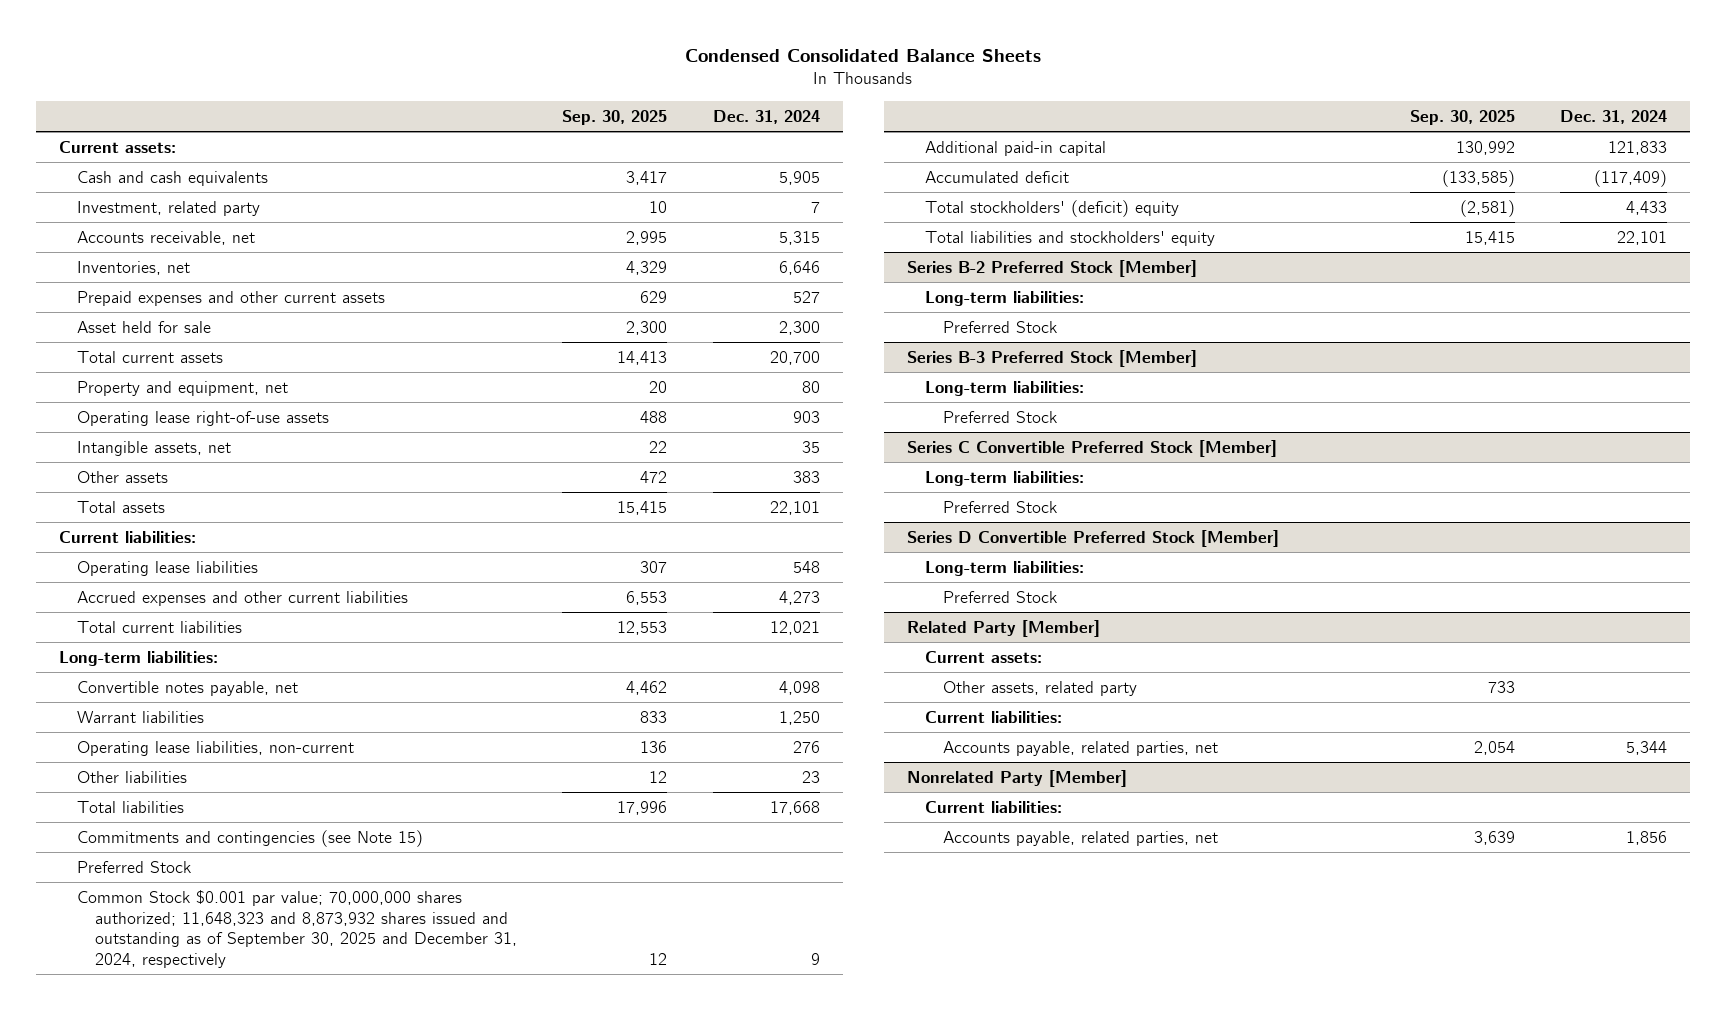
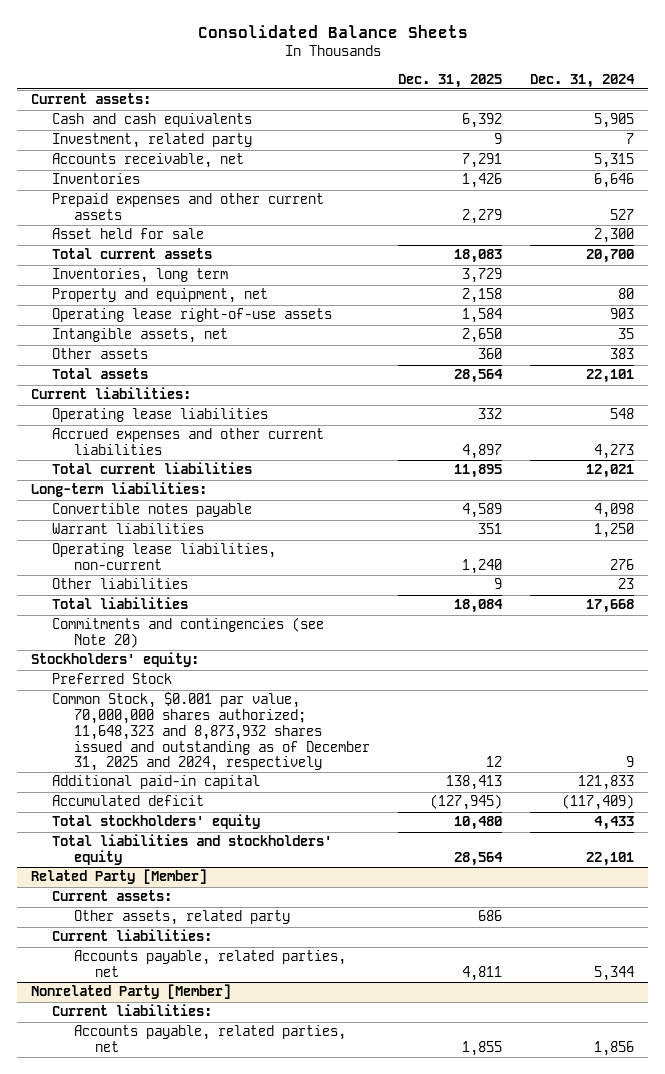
[685,49,1042,63] Condensed Consolidated Balance Sheets -> [197,24,468,38] Consolidated Balance Sheets
[562,109,668,125] Sep. 30, 2025 -> none
none -> [397,73,502,88] Dec. 31, 2025
[77,260,191,275] Inventories, net -> [52,173,141,185] Inventories
none -> [52,268,229,284] Inventories, long term
[77,680,299,696] Convertible notes payable, net -> [52,503,253,518] Convertible notes payable
[77,829,424,847] Commitments and contingencies (see Note 15) -> [52,617,325,649] Commitments and contingencies (see Note 20)
none -> [31,652,200,668] Stockholders' equity:
[77,889,518,968] Common Stock $0.001 par value; 70,000,000 shares authorized; 11,648,323 and 8,873,932 shares issued and outstanding as of September 30, 2025 and December 31, 2024, respectively -> [52,692,370,772] Common Stock, $0.001 par value, 70,000,000 shares authorized; 11,648,323 and 8,873,932 shares issued and outstanding as of December 31, 2025 and 2024, respectively
[924,199,1179,217] Total stockholders' (deficit) equity -> [52,814,261,830] Total stockholders' equity
[906,259,1197,277] Series B-2 Preferred Stock [Member] -> none
[924,290,1084,306] Long-term liabilities: -> none
[942,320,1057,333] Preferred Stock -> none
[906,349,1197,367] Series B-3 Preferred Stock [Member] -> none
[924,380,1084,396] Long-term liabilities: -> none
[942,410,1057,423] Preferred Stock -> none
[906,439,1277,457] Series C Convertible Preferred Stock [Member] -> none
[924,470,1084,486] Long-term liabilities: -> none
[942,500,1057,513] Preferred Stock -> none
[906,529,1279,547] Series D Convertible Preferred Stock [Member] -> none
[924,560,1084,576] Long-term liabilities: -> none
[942,590,1057,603] Preferred Stock -> none

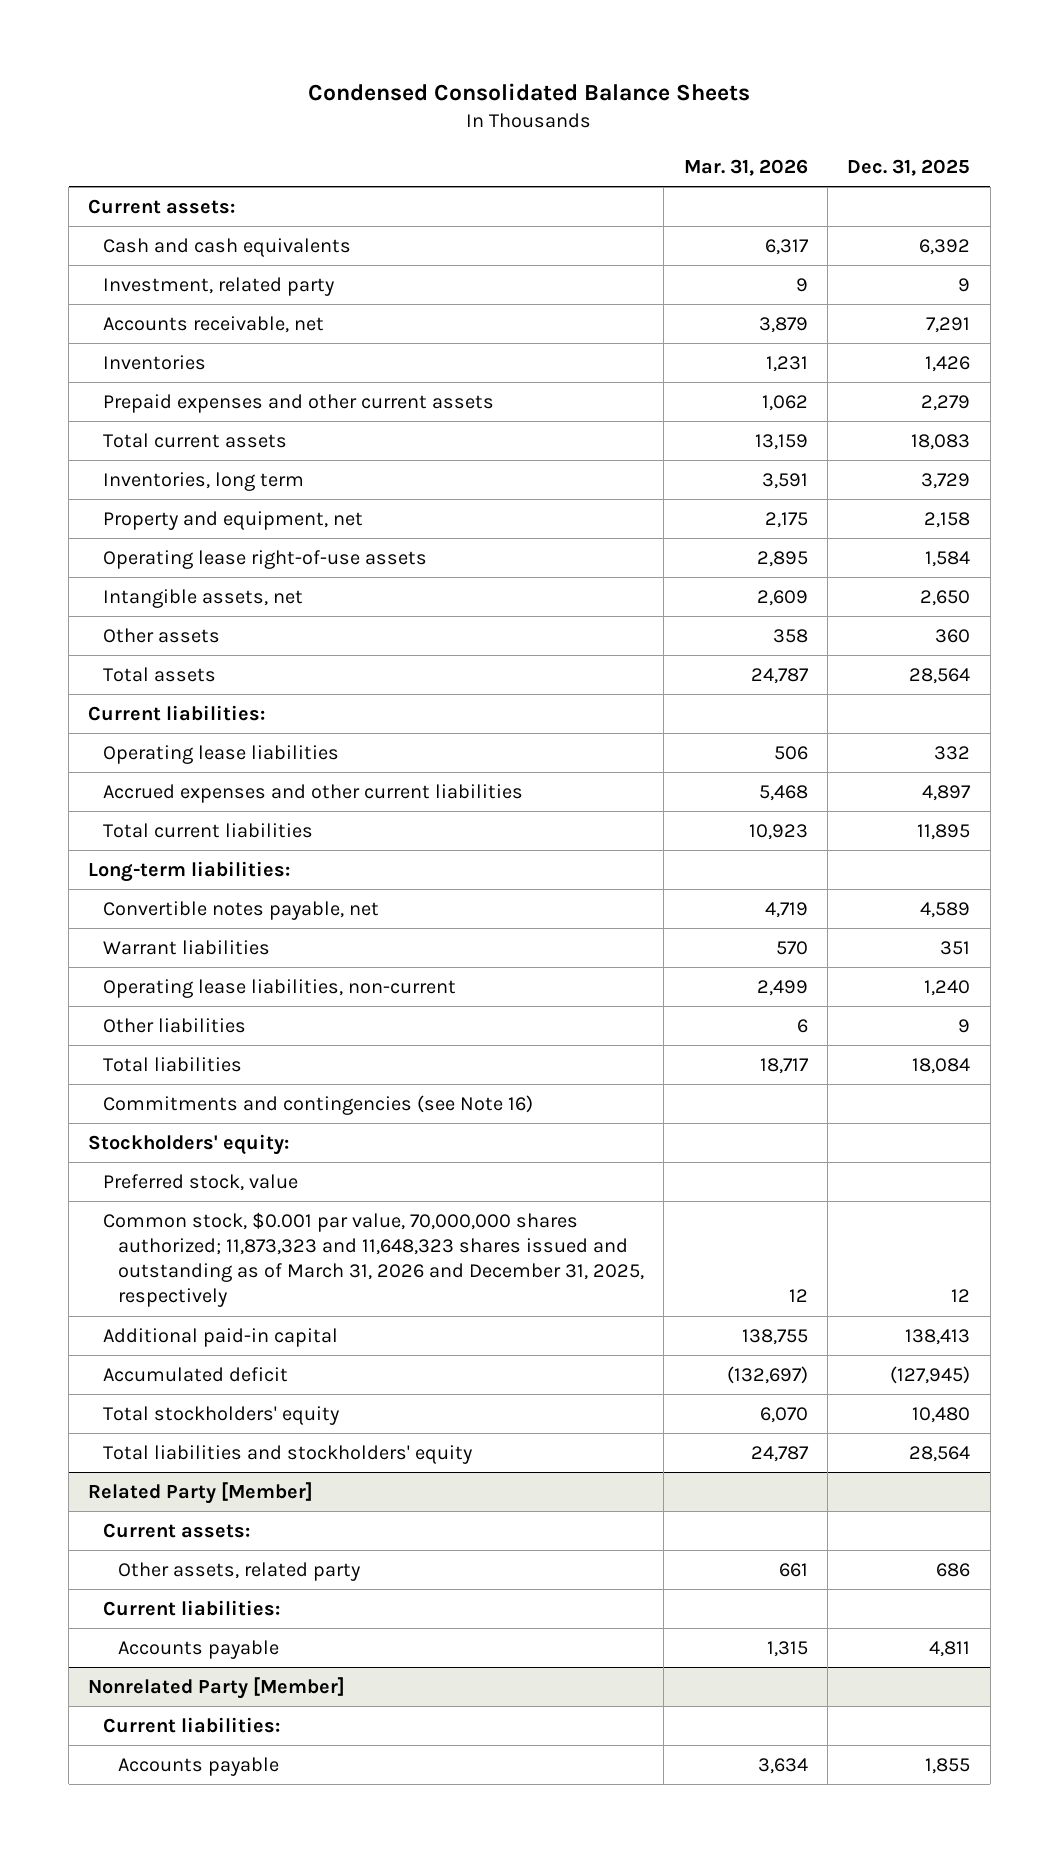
[197,24,468,38] Consolidated Balance Sheets -> [308,82,751,101] Condensed Consolidated Balance Sheets
[530,73,636,88] Dec. 31, 2024 -> none
none -> [683,158,808,176] Mar. 31, 2026
[52,228,205,240] Asset held for sale -> none
[52,503,253,518] Convertible notes payable -> [103,901,380,921] Convertible notes payable, net
[52,617,325,649] Commitments and contingencies (see Note 20) -> [103,1095,534,1116] Commitments and contingencies (see Note 16)
[52,673,173,685] Preferred Stock -> [103,1174,299,1192] Preferred stock, value
[52,692,370,772] Common Stock, $0.001 par value, 70,000,000 shares authorized; 11,648,323 and 8,873,932 shares issued and outstanding as of December 31, 2025 and 2024, respectively -> [103,1212,645,1308] Common stock, $0.001 par value, 70,000,000 shares authorized; 11,873,323 and 11,648,323 shares issued and outstanding as of March 31, 2026 and December 31, 2025, respectively
[73,950,346,978] Accounts payable, related parties, net -> [118,1640,280,1660] Accounts payable
[73,1025,346,1053] Accounts payable, related parties, net -> [118,1757,280,1777] Accounts payable

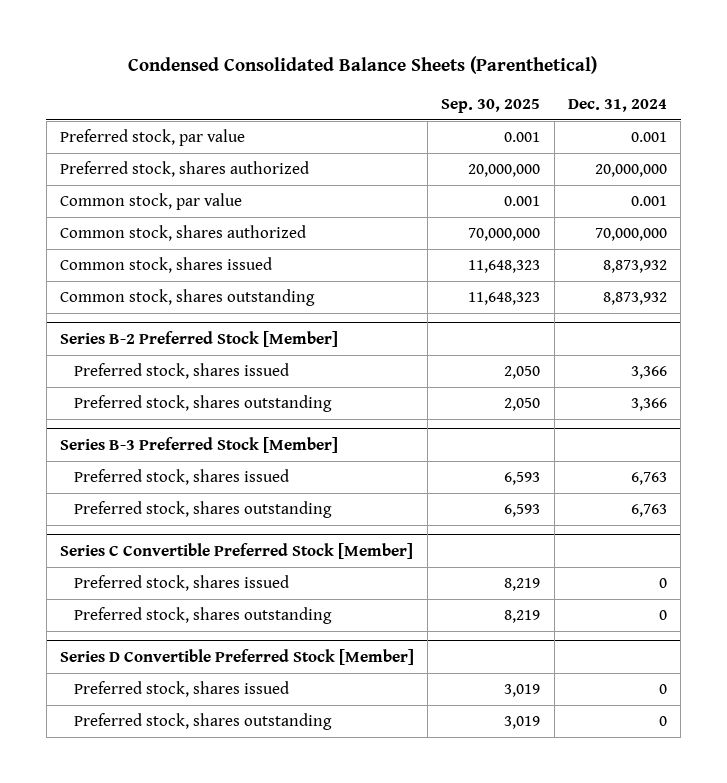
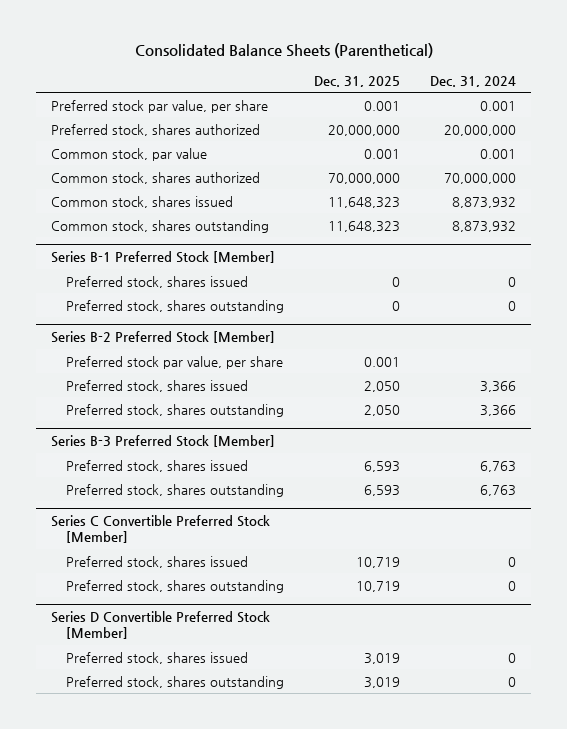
[128,56,598,75] Condensed Consolidated Balance Sheets (Parenthetical) -> [134,43,433,59] Consolidated Balance Sheets (Parenthetical)
[441,98,541,113] Sep. 30, 2025 -> none
none -> [313,75,400,87] Dec. 31, 2025
[59,129,245,147] Preferred stock, par value -> [50,99,268,113] Preferred stock par value, per share
none -> [50,251,275,264] Series B-1 Preferred Stock [Member]
none -> [65,275,248,288] Preferred stock, shares issued
none -> [65,299,284,313] Preferred stock, shares outstanding
none -> [65,355,283,369] Preferred stock par value, per share

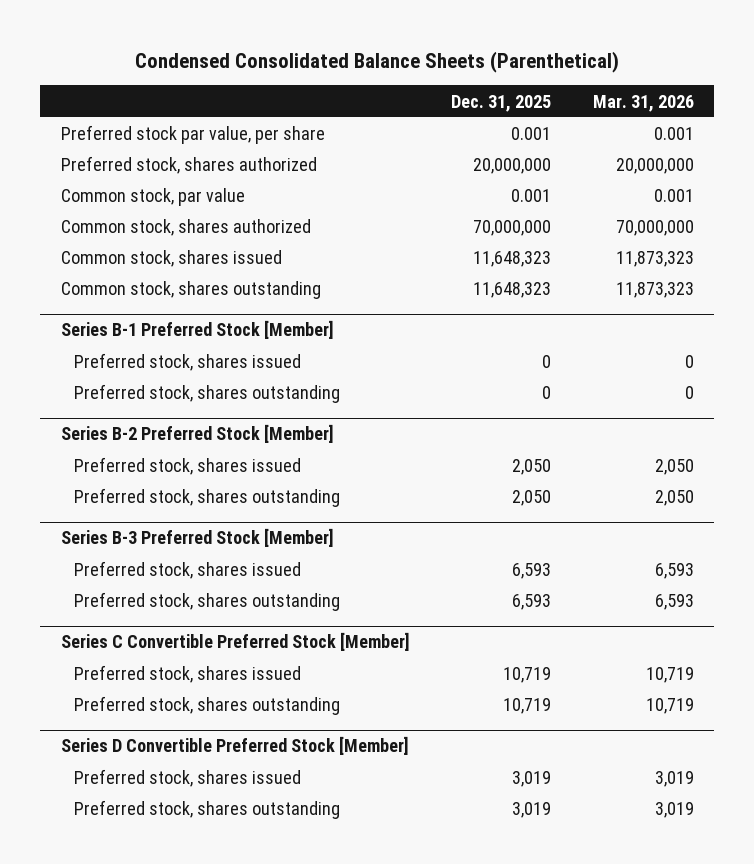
[134,43,433,59] Consolidated Balance Sheets (Parenthetical) -> [135,50,620,73] Condensed Consolidated Balance Sheets (Parenthetical)
[430,75,517,87] Dec. 31, 2024 -> none
none -> [592,94,694,112] Mar. 31, 2026
[65,355,283,369] Preferred stock par value, per share -> none

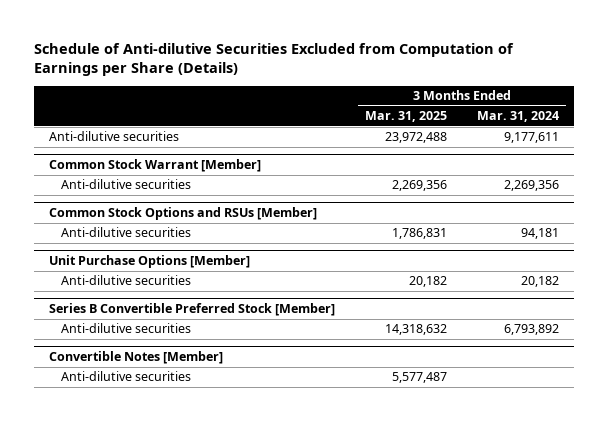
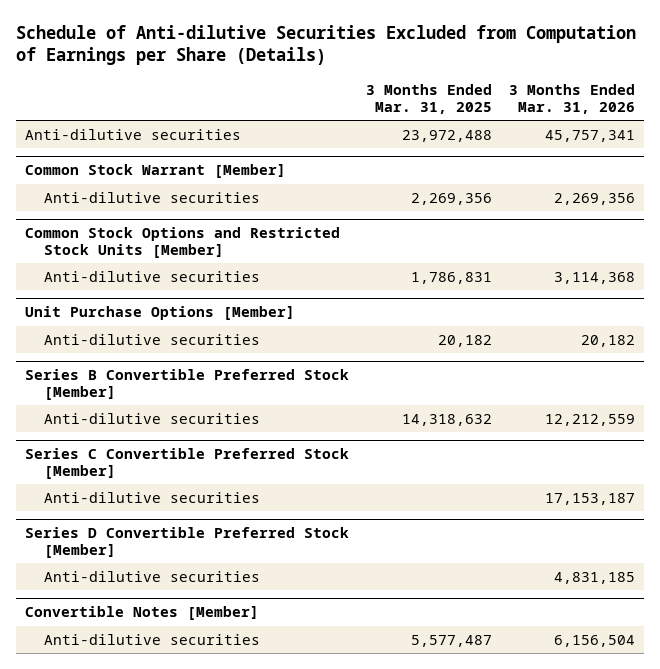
[476,111,559,123] Mar. 31, 2024 -> none
none -> [509,83,636,114] 3 Months Ended Mar. 31, 2026
[49,207,318,221] Common Stock Options and RSUs [Member] -> [24,227,340,259] Common Stock Options and Restricted Stock Units [Member]
none -> [24,448,349,480] Series C Convertible Preferred Stock [Member]
none -> [44,491,261,503] Anti-dilutive securities
none -> [24,527,349,559] Series D Convertible Preferred Stock [Member]
none -> [44,570,261,582] Anti-dilutive securities

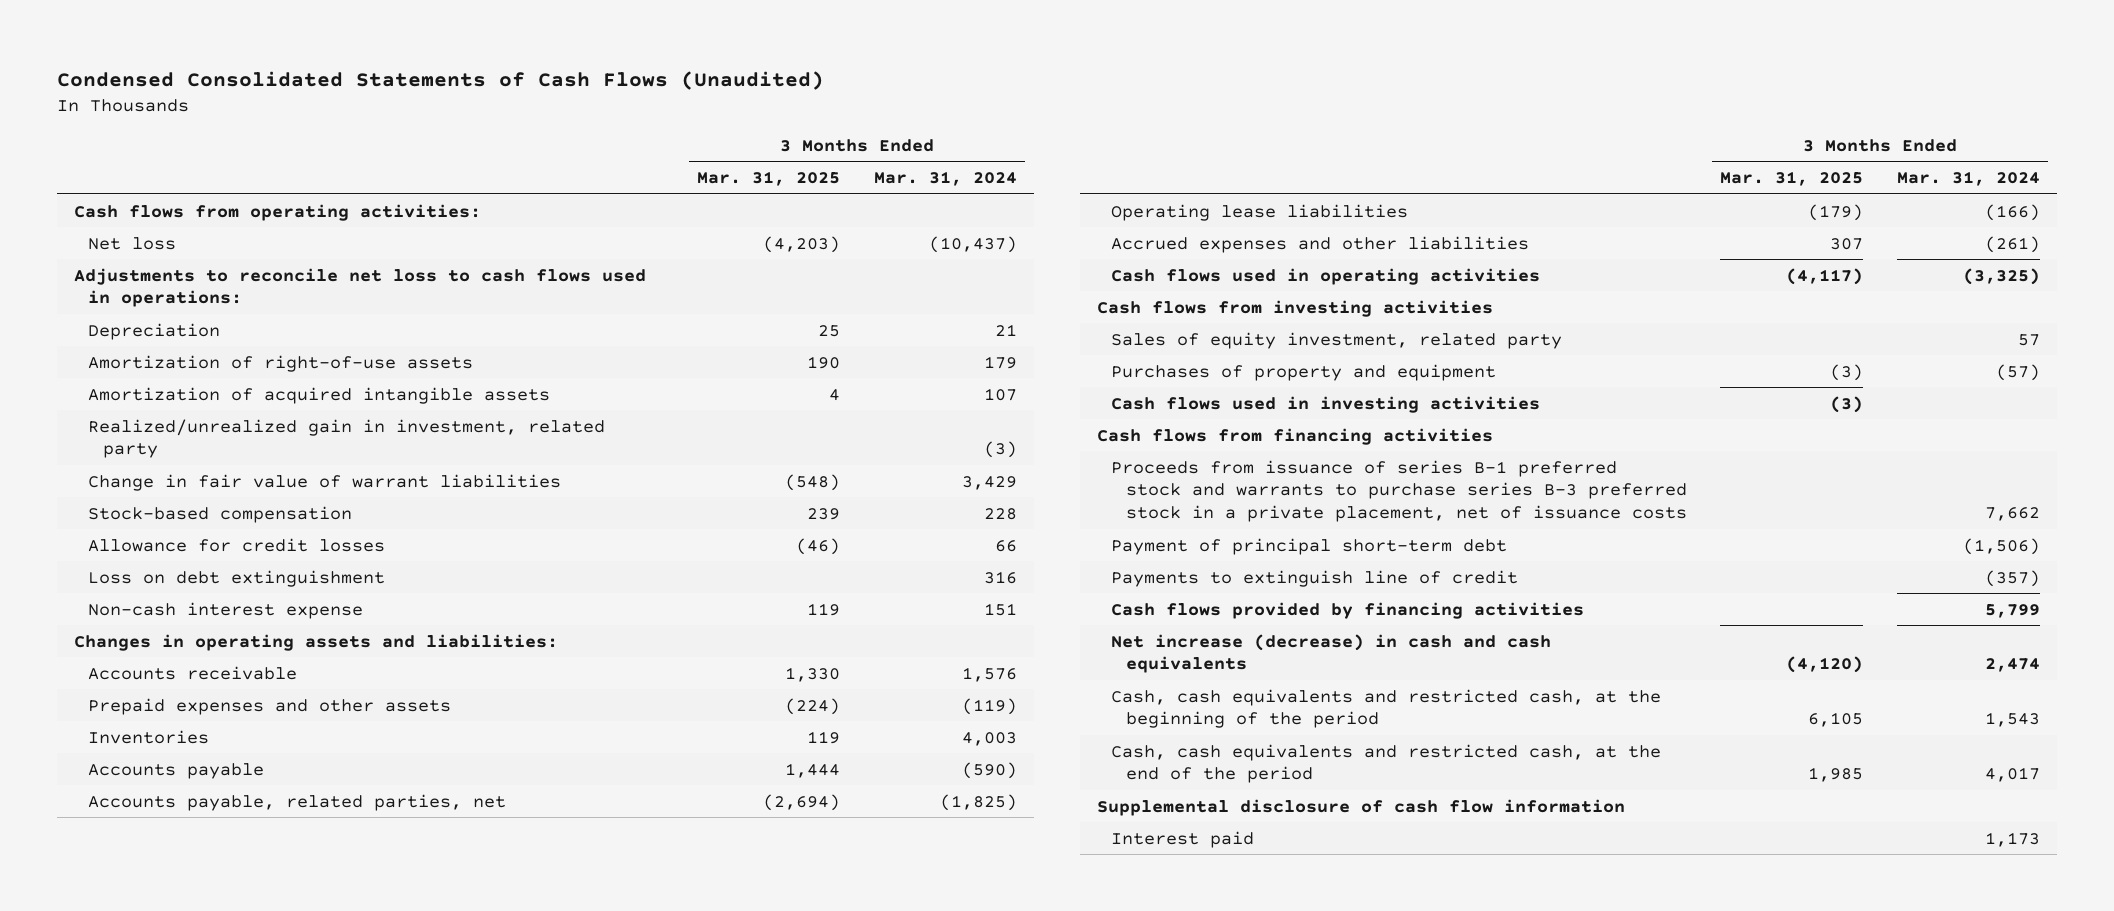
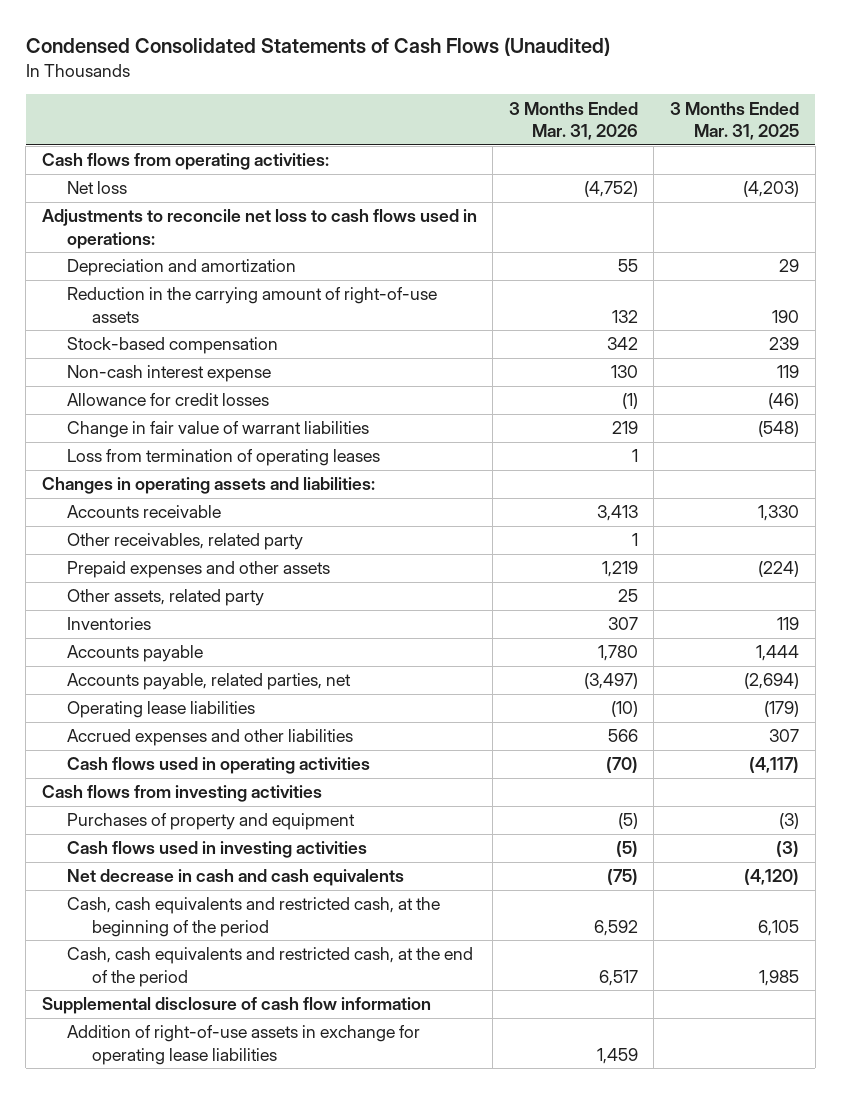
[873,171,1017,187] Mar. 31, 2024 -> none
none -> [508,101,638,141] 3 Months Ended Mar. 31, 2026
[88,322,221,340] Depreciation -> none
[88,386,551,404] Amortization of acquired intangible assets -> none
[88,418,606,459] Realized/unrealized gain in investment, related party -> none
none -> [67,259,297,277] Depreciation and amortization
[88,354,474,372] Amortization of right-of-use assets -> [67,287,438,323] Reduction in the carrying amount of right-of-use assets
[88,569,386,587] Loss on debt extinguishment -> none
[88,537,386,552] Allowance for credit losses -> [67,393,270,407] Allowance for credit losses
[88,473,562,491] Change in fair value of warrant liabilities -> [67,421,370,439] Change in fair value of warrant liabilities
none -> [67,449,381,467] Loss from termination of operating leases
none -> [67,533,304,551] Other receivables, related party
none -> [67,589,265,607] Other assets, related party
[1111,331,1563,349] Sales of equity investment, related party -> none
[1096,427,1493,445] Cash flows from financing activities -> none
[1111,459,1687,523] Proceeds from issuance of series B-1 preferred stock and warrants to purchase series B-3 preferred stock in a private placement, net of issuance costs -> none
[1111,537,1508,555] Payment of principal short-term debt -> none
[1111,569,1519,587] Payments to extinguish line of credit -> none
[1111,601,1585,619] Cash flows provided by financing activities -> none
[1111,633,1552,674] Net increase (decrease) in cash and cash equivalents -> [67,869,405,887] Net decrease in cash and cash equivalents
[1111,830,1255,848] Interest paid -> none
none -> [67,1025,421,1065] Addition of right-of-use assets in exchange for operating lease liabilities

